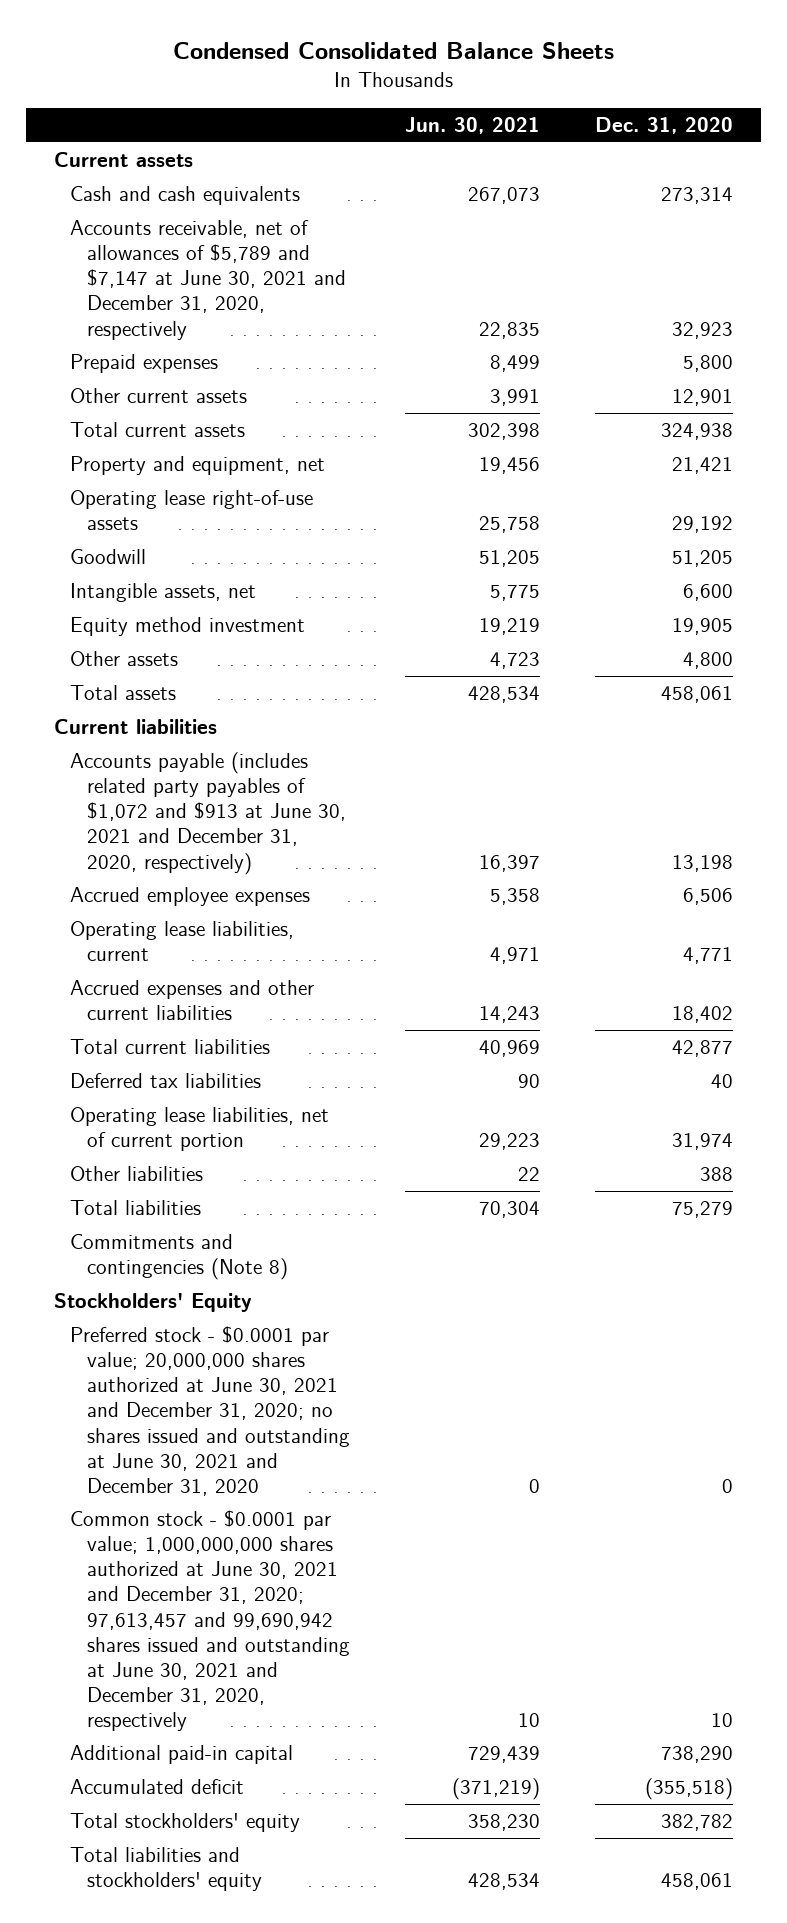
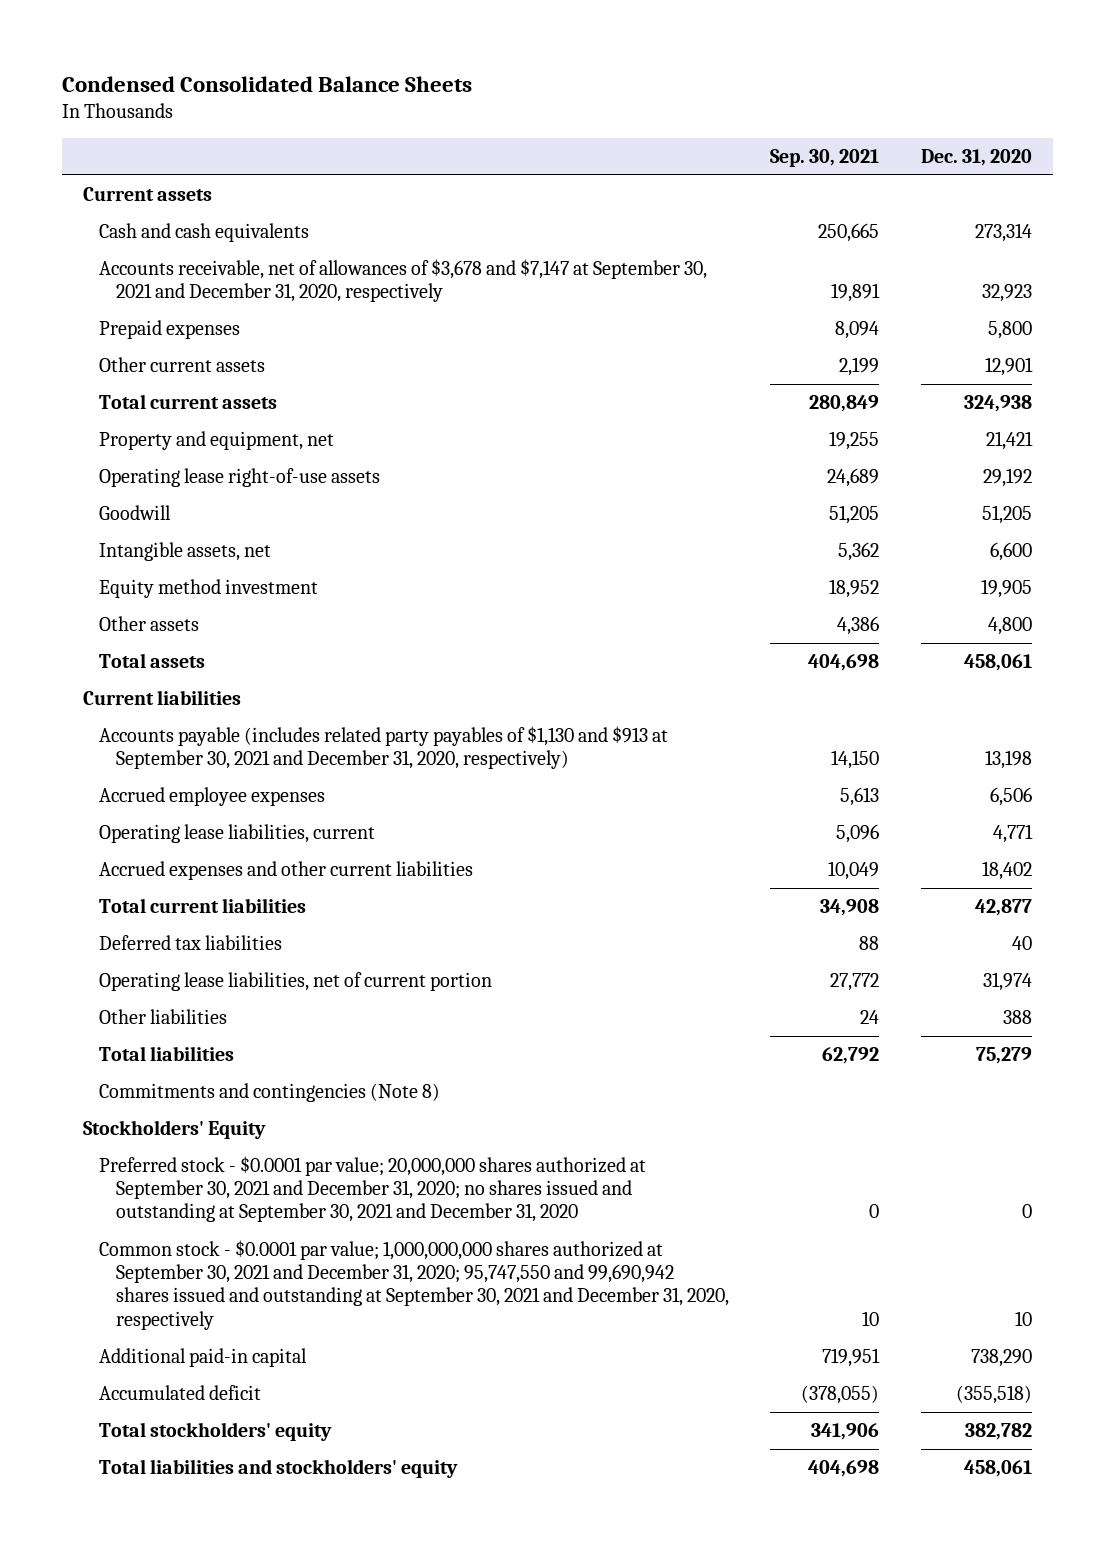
[405,117,541,135] Jun. 30, 2021 -> none
none -> [770,148,880,167] Sep. 30, 2021
[70,220,346,340] Accounts receivable, net of allowances of $5,789 and $7,147 at June 30, 2021 and December 31, 2020, respectively -> [99,259,708,303] Accounts receivable, net of allowances of $3,678 and $7,147 at September 30, 2021 and December 31, 2020, respectively
[70,752,346,875] Accounts payable (includes related party payables of $1,072 and $913 at June 30, 2021 and December 31, 2020, respectively) -> [99,726,669,770] Accounts payable (includes related party payables of $1,130 and $913 at September 30, 2021 and December 31, 2020, respectively)
[70,1326,350,1496] Preferred stock - $0.0001 par value; 20,000,000 shares authorized at June 30, 2021 and December 31, 2020; no shares issued and outstanding at June 30, 2021 and December 31, 2020 -> [99,1156,647,1223] Preferred stock - $0.0001 par value; 20,000,000 shares authorized at September 30, 2021 and December 31, 2020; no shares issued and outstanding at September 30, 2021 and December 31, 2020
[70,1510,350,1731] Common stock - $0.0001 par value; 1,000,000,000 shares authorized at June 30, 2021 and December 31, 2020; 97,613,457 and 99,690,942 shares issued and outstanding at June 30, 2021 and December 31, 2020, respectively -> [99,1240,729,1330] Common stock - $0.0001 par value; 1,000,000,000 shares authorized at September 30, 2021 and December 31, 2020; 95,747,550 and 99,690,942 shares issued and outstanding at September 30, 2021 and December 31, 2020, respectively

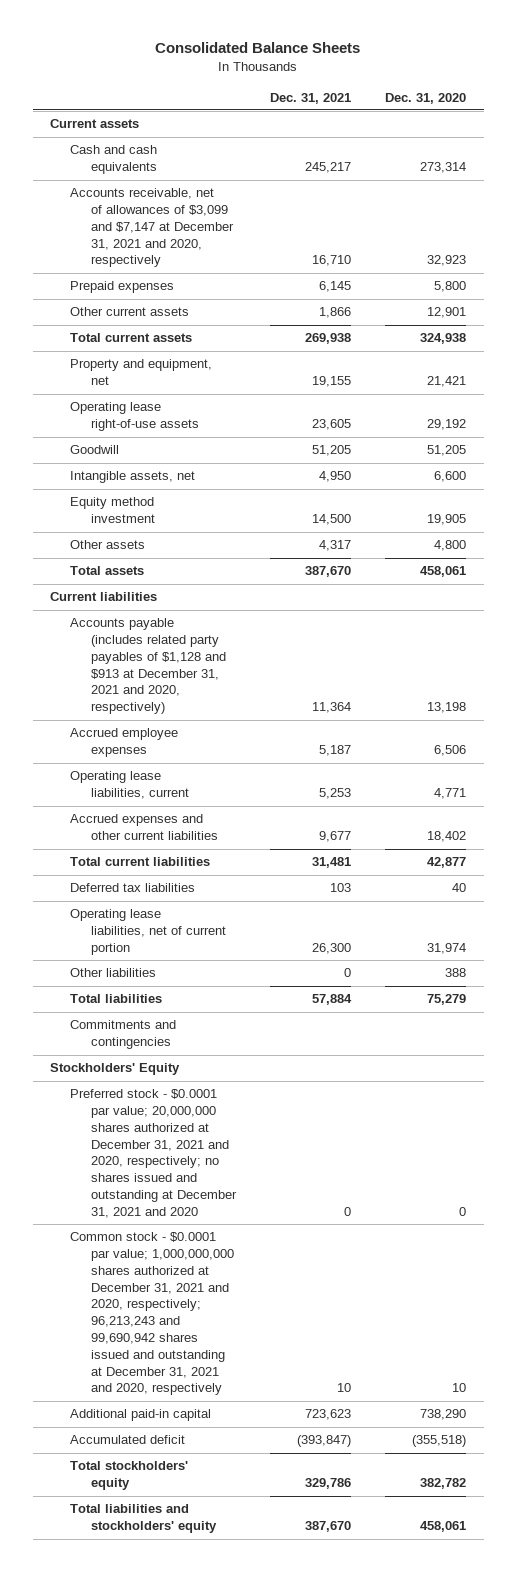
[62,76,473,93] Condensed Consolidated Balance Sheets -> [155,42,361,54] Consolidated Balance Sheets
[770,148,880,167] Sep. 30, 2021 -> none
none -> [270,92,352,104] Dec. 31, 2021
[99,259,708,303] Accounts receivable, net of allowances of $3,678 and $7,147 at September 30, 2021 and December 31, 2020, respectively -> [70,188,234,268] Accounts receivable, net of allowances of $3,099 and $7,147 at December 31, 2021 and 2020, respectively
[99,726,669,770] Accounts payable (includes related party payables of $1,130 and $913 at September 30, 2021 and December 31, 2020, respectively) -> [70,618,226,715] Accounts payable (includes related party payables of $1,128 and $913 at December 31, 2021 and 2020, respectively)
[99,1083,441,1103] Commitments and contingencies (Note 8) -> [70,1020,177,1050] Commitments and contingencies
[99,1156,647,1223] Preferred stock - $0.0001 par value; 20,000,000 shares authorized at September 30, 2021 and December 31, 2020; no shares issued and outstanding at September 30, 2021 and December 31, 2020 -> [70,1089,237,1218] Preferred stock - $0.0001 par value; 20,000,000 shares authorized at December 31, 2021 and 2020, respectively; no shares issued and outstanding at December 31, 2021 and 2020
[99,1240,729,1330] Common stock - $0.0001 par value; 1,000,000,000 shares authorized at September 30, 2021 and December 31, 2020; 95,747,550 and 99,690,942 shares issued and outstanding at September 30, 2021 and December 31, 2020, respectively -> [70,1232,234,1396] Common stock - $0.0001 par value; 1,000,000,000 shares authorized at December 31, 2021 and 2020, respectively; 96,213,243 and 99,690,942 shares issued and outstanding at December 31, 2021 and 2020, respectively

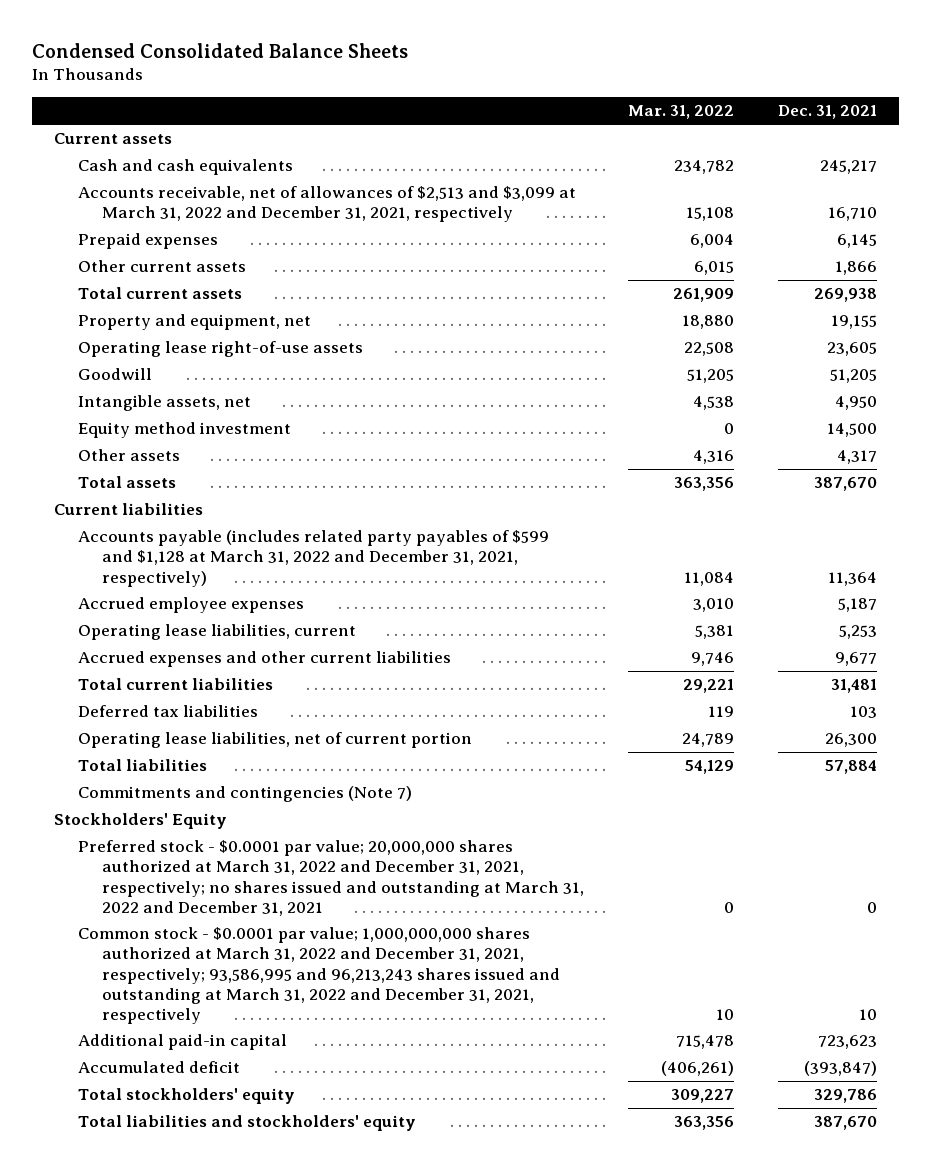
[155,42,361,54] Consolidated Balance Sheets -> [31,42,408,58] Condensed Consolidated Balance Sheets
[385,92,467,104] Dec. 31, 2020 -> none
none -> [627,105,734,120] Mar. 31, 2022
[70,188,234,268] Accounts receivable, net of allowances of $3,099 and $7,147 at December 31, 2021 and 2020, respectively -> [77,186,576,223] Accounts receivable, net of allowances of $2,513 and $3,099 at March 31, 2022 and December 31, 2021, respectively
[70,618,226,715] Accounts payable (includes related party payables of $1,128 and $913 at December 31, 2021 and 2020, respectively) -> [77,530,549,587] Accounts payable (includes related party payables of $599 and $1,128 at March 31, 2022 and December 31, 2021, respectively)
[70,968,157,978] Other liabilities -> none
[70,1020,177,1050] Commitments and contingencies -> [77,786,412,803] Commitments and contingencies (Note 7)
[70,1089,237,1218] Preferred stock - $0.0001 par value; 20,000,000 shares authorized at December 31, 2021 and 2020, respectively; no shares issued and outstanding at December 31, 2021 and 2020 -> [77,840,584,916] Preferred stock - $0.0001 par value; 20,000,000 shares authorized at March 31, 2022 and December 31, 2021, respectively; no shares issued and outstanding at March 31, 2022 and December 31, 2021
[70,1232,234,1396] Common stock - $0.0001 par value; 1,000,000,000 shares authorized at December 31, 2021 and 2020, respectively; 96,213,243 and 99,690,942 shares issued and outstanding at December 31, 2021 and 2020, respectively -> [77,927,560,1024] Common stock - $0.0001 par value; 1,000,000,000 shares authorized at March 31, 2022 and December 31, 2021, respectively; 93,586,995 and 96,213,243 shares issued and outstanding at March 31, 2022 and December 31, 2021, respectively

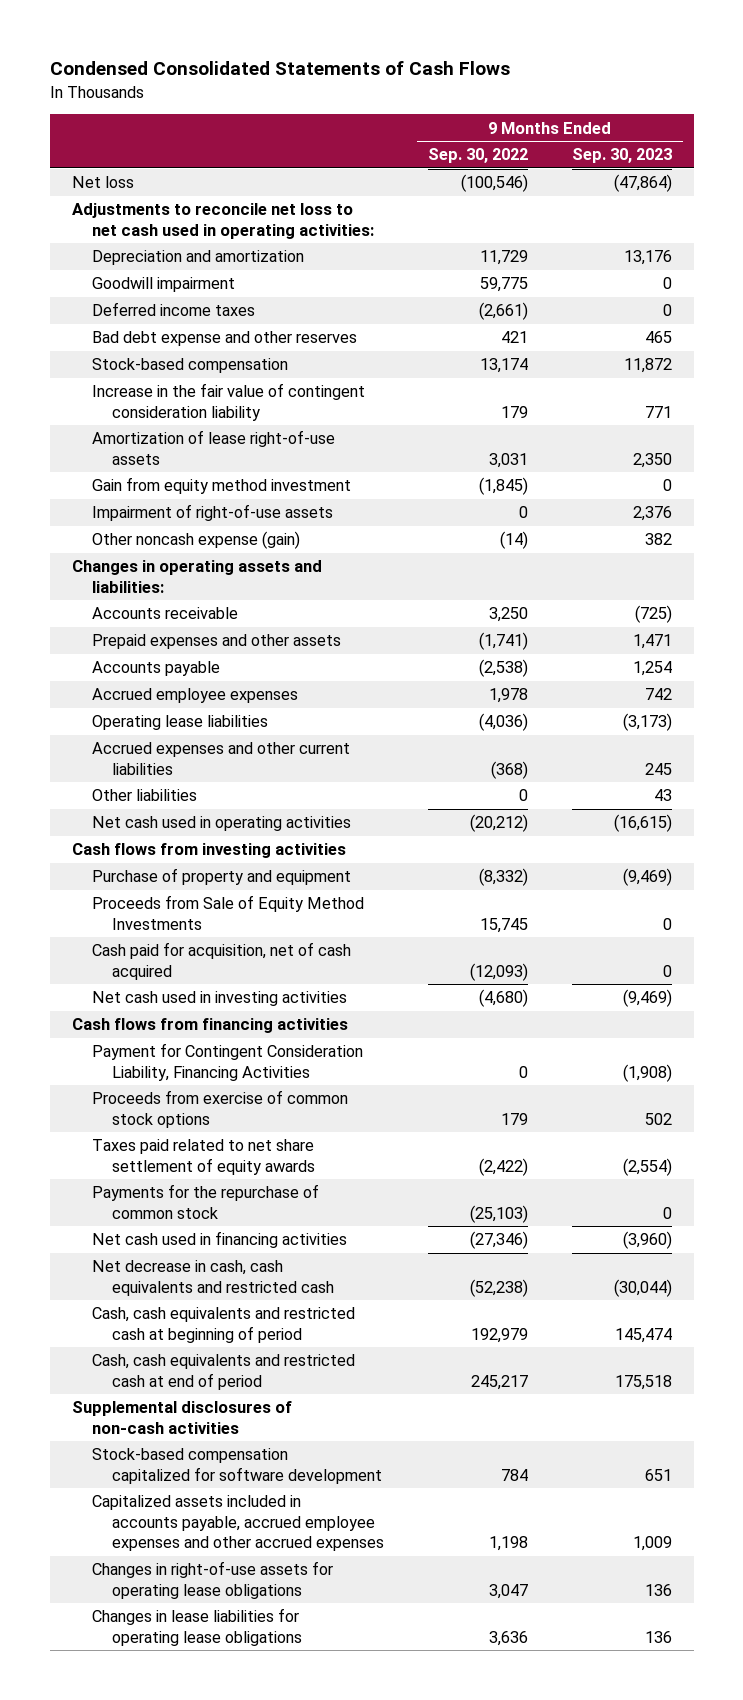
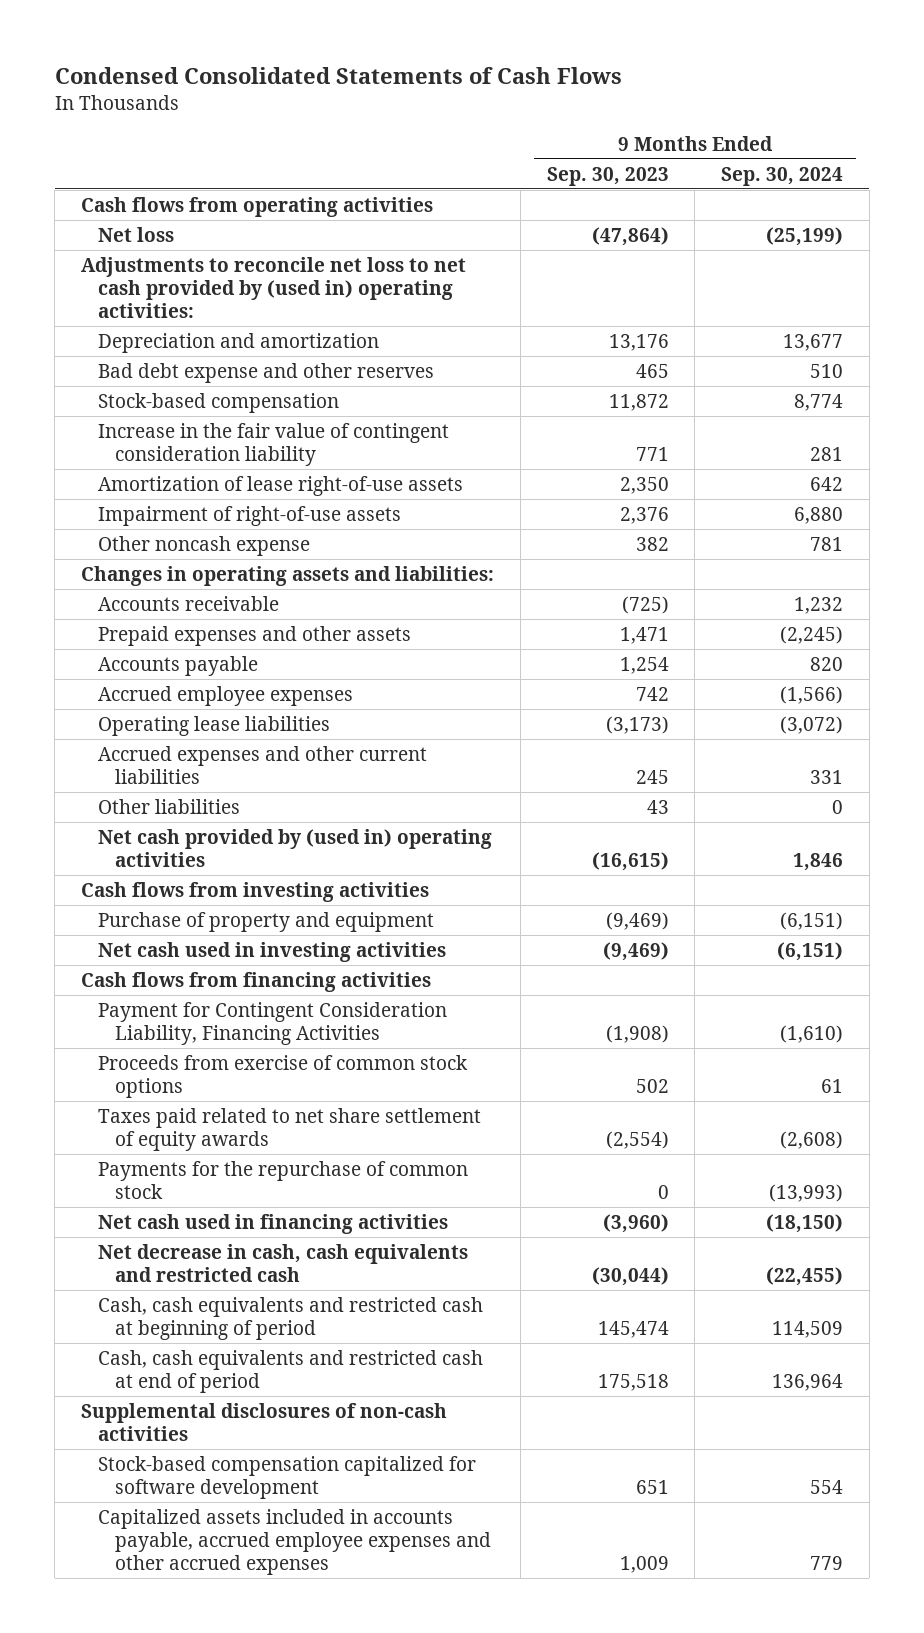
[428,148,529,164] Sep. 30, 2022 -> none
none -> [721,166,844,186] Sep. 30, 2024
none -> [81,196,434,217] Cash flows from operating activities
[71,203,374,239] Adjustments to reconcile net loss to net cash used in operating activities: -> [81,256,467,319] Adjustments to reconcile net loss to net cash provided by (used in) operating activities:
[91,277,235,293] Goodwill impairment -> none
[91,302,255,317] Deferred income taxes -> none
[91,477,351,495] Gain from equity method investment -> none
[91,531,300,550] Other noncash expense (gain) -> [98,535,311,556] Other noncash expense
[91,816,351,832] Net cash used in operating activities -> [98,828,493,868] Net cash provided by (used in) operating activities
[91,895,364,930] Proceeds from Sale of Equity Method Investments -> none
[91,942,351,980] Cash paid for acquisition, net of cash acquired -> none
[91,1561,333,1599] Changes in right-of-use assets for operating lease obligations -> none
[91,1608,303,1646] Changes in lease liabilities for operating lease obligations -> none

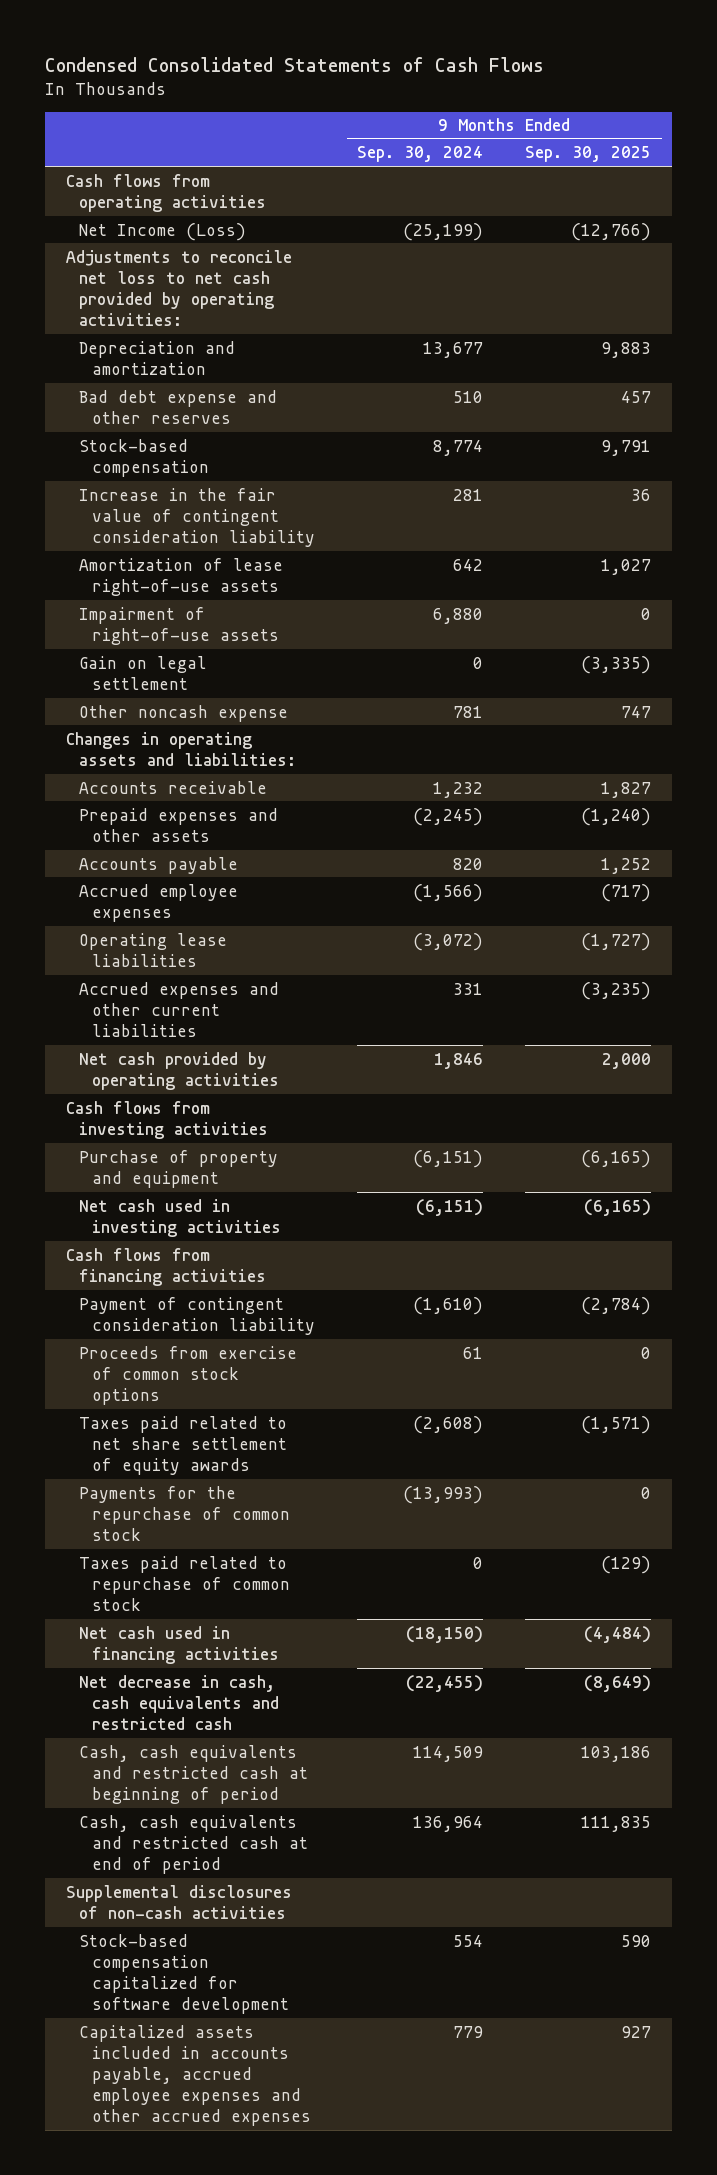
[546,166,669,186] Sep. 30, 2023 -> none
none -> [525,146,652,163] Sep. 30, 2025
[98,226,175,242] Net loss -> [79,222,247,241] Net Income (Loss)
[81,256,467,319] Adjustments to reconcile net loss to net cash provided by (used in) operating activities: -> [66,249,293,327] Adjustments to reconcile net loss to net cash provided by operating activities:
none -> [79,655,208,690] Gain on legal settlement
[98,798,241,814] Other liabilities -> none
[98,828,493,868] Net cash provided by (used in) operating activities -> [79,1051,280,1090] Net cash provided by operating activities
[98,1001,448,1046] Payment for Contingent Consideration Liability, Financing Activities -> [79,1296,316,1335] Payment of contingent consideration liability
none -> [79,1555,291,1611] Taxes paid related to repurchase of common stock

